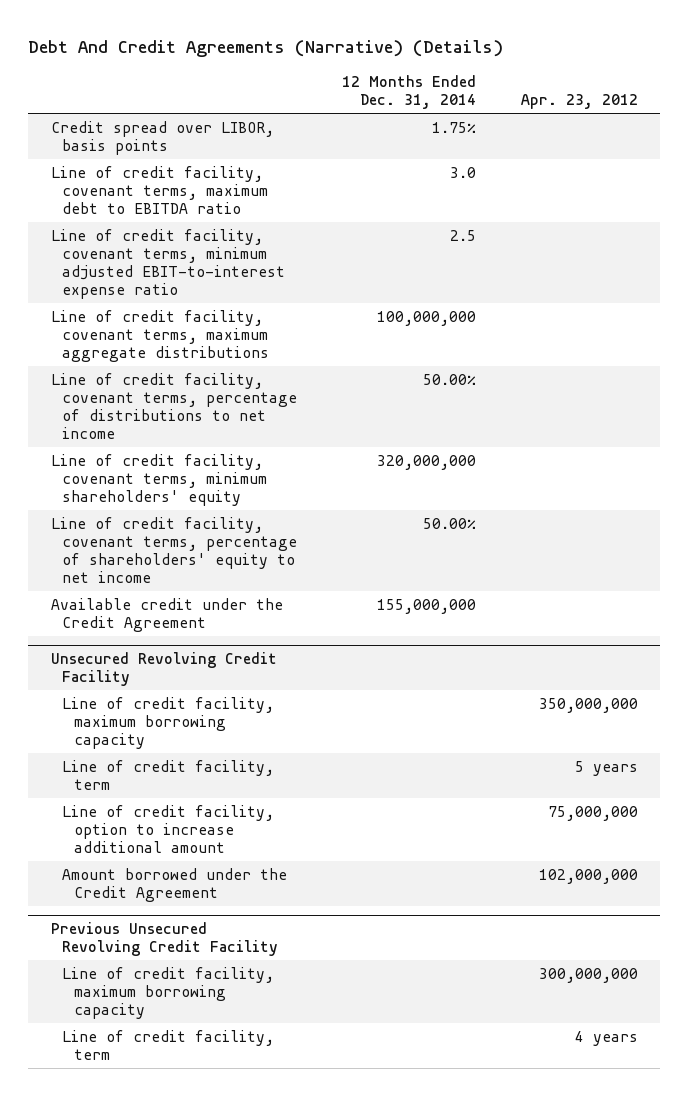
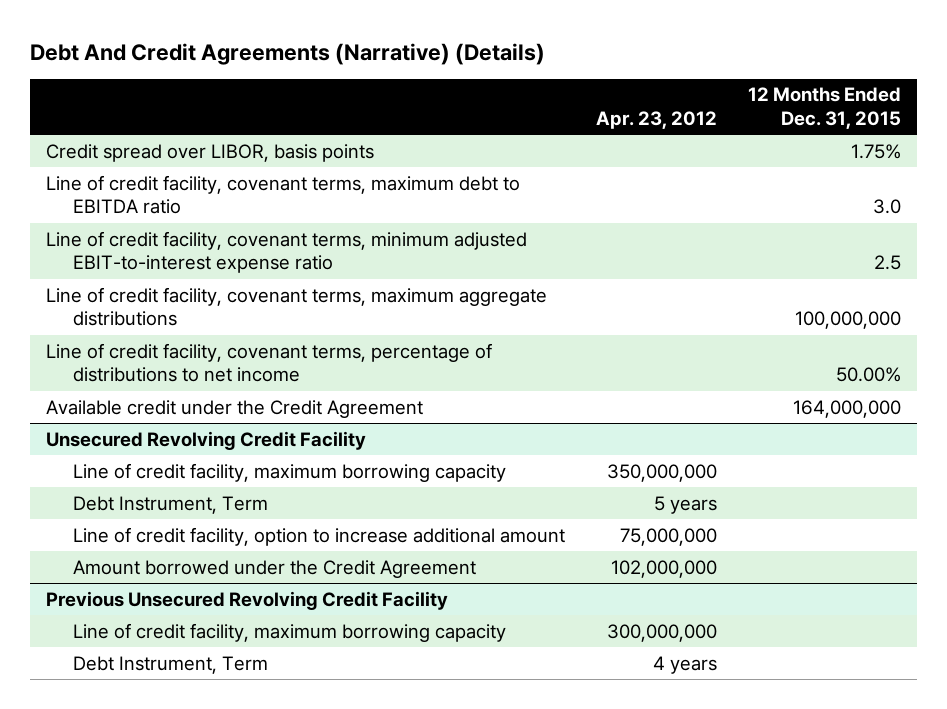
[341,75,476,110] 12 Months Ended Dec. 31, 2014 -> none
none -> [748,87,902,130] 12 Months Ended Dec. 31, 2015
[50,453,268,507] Line of credit facility, covenant terms, minimum shareholders' equity -> none
[50,516,298,584] Line of credit facility, covenant terms, percentage of shareholders' equity to net income -> none
[62,759,275,790] Line of credit facility, term -> none
none -> [72,495,268,514] Debt Instrument, Term
[62,1029,275,1060] Line of credit facility, term -> none
none -> [72,655,268,674] Debt Instrument, Term

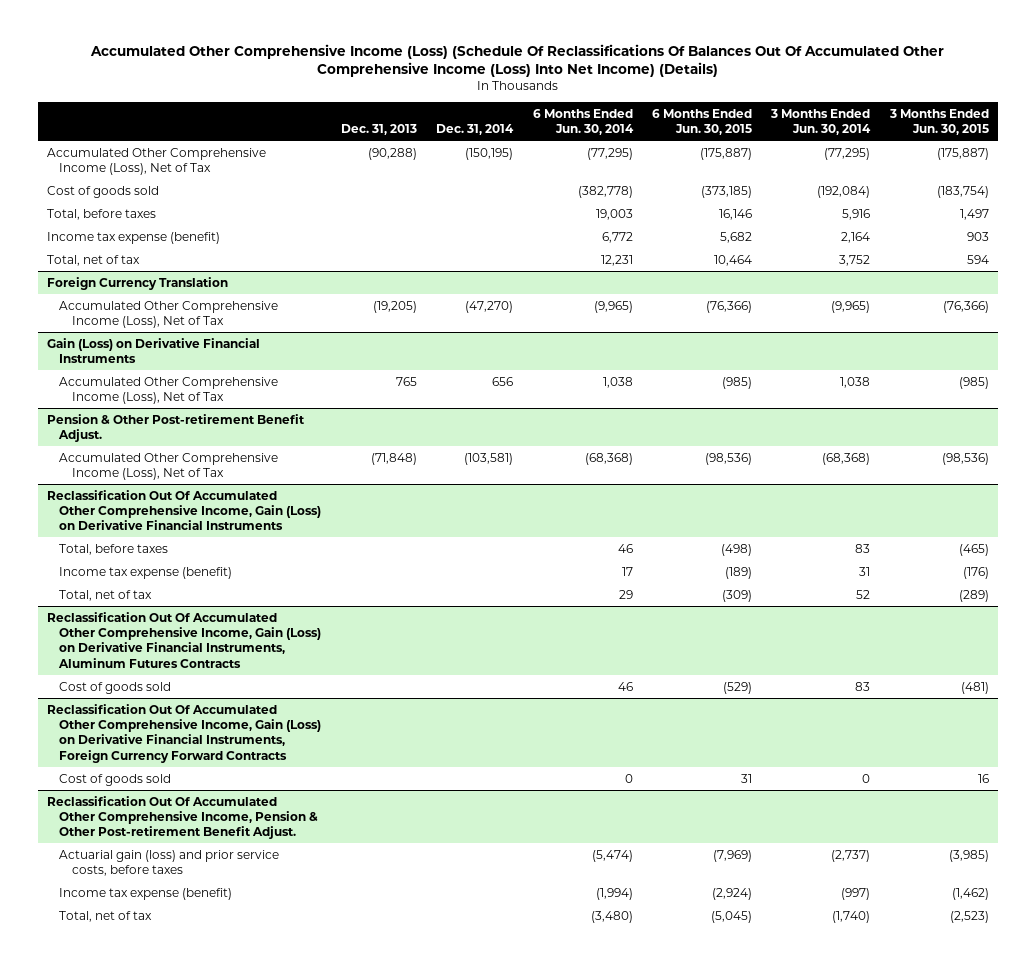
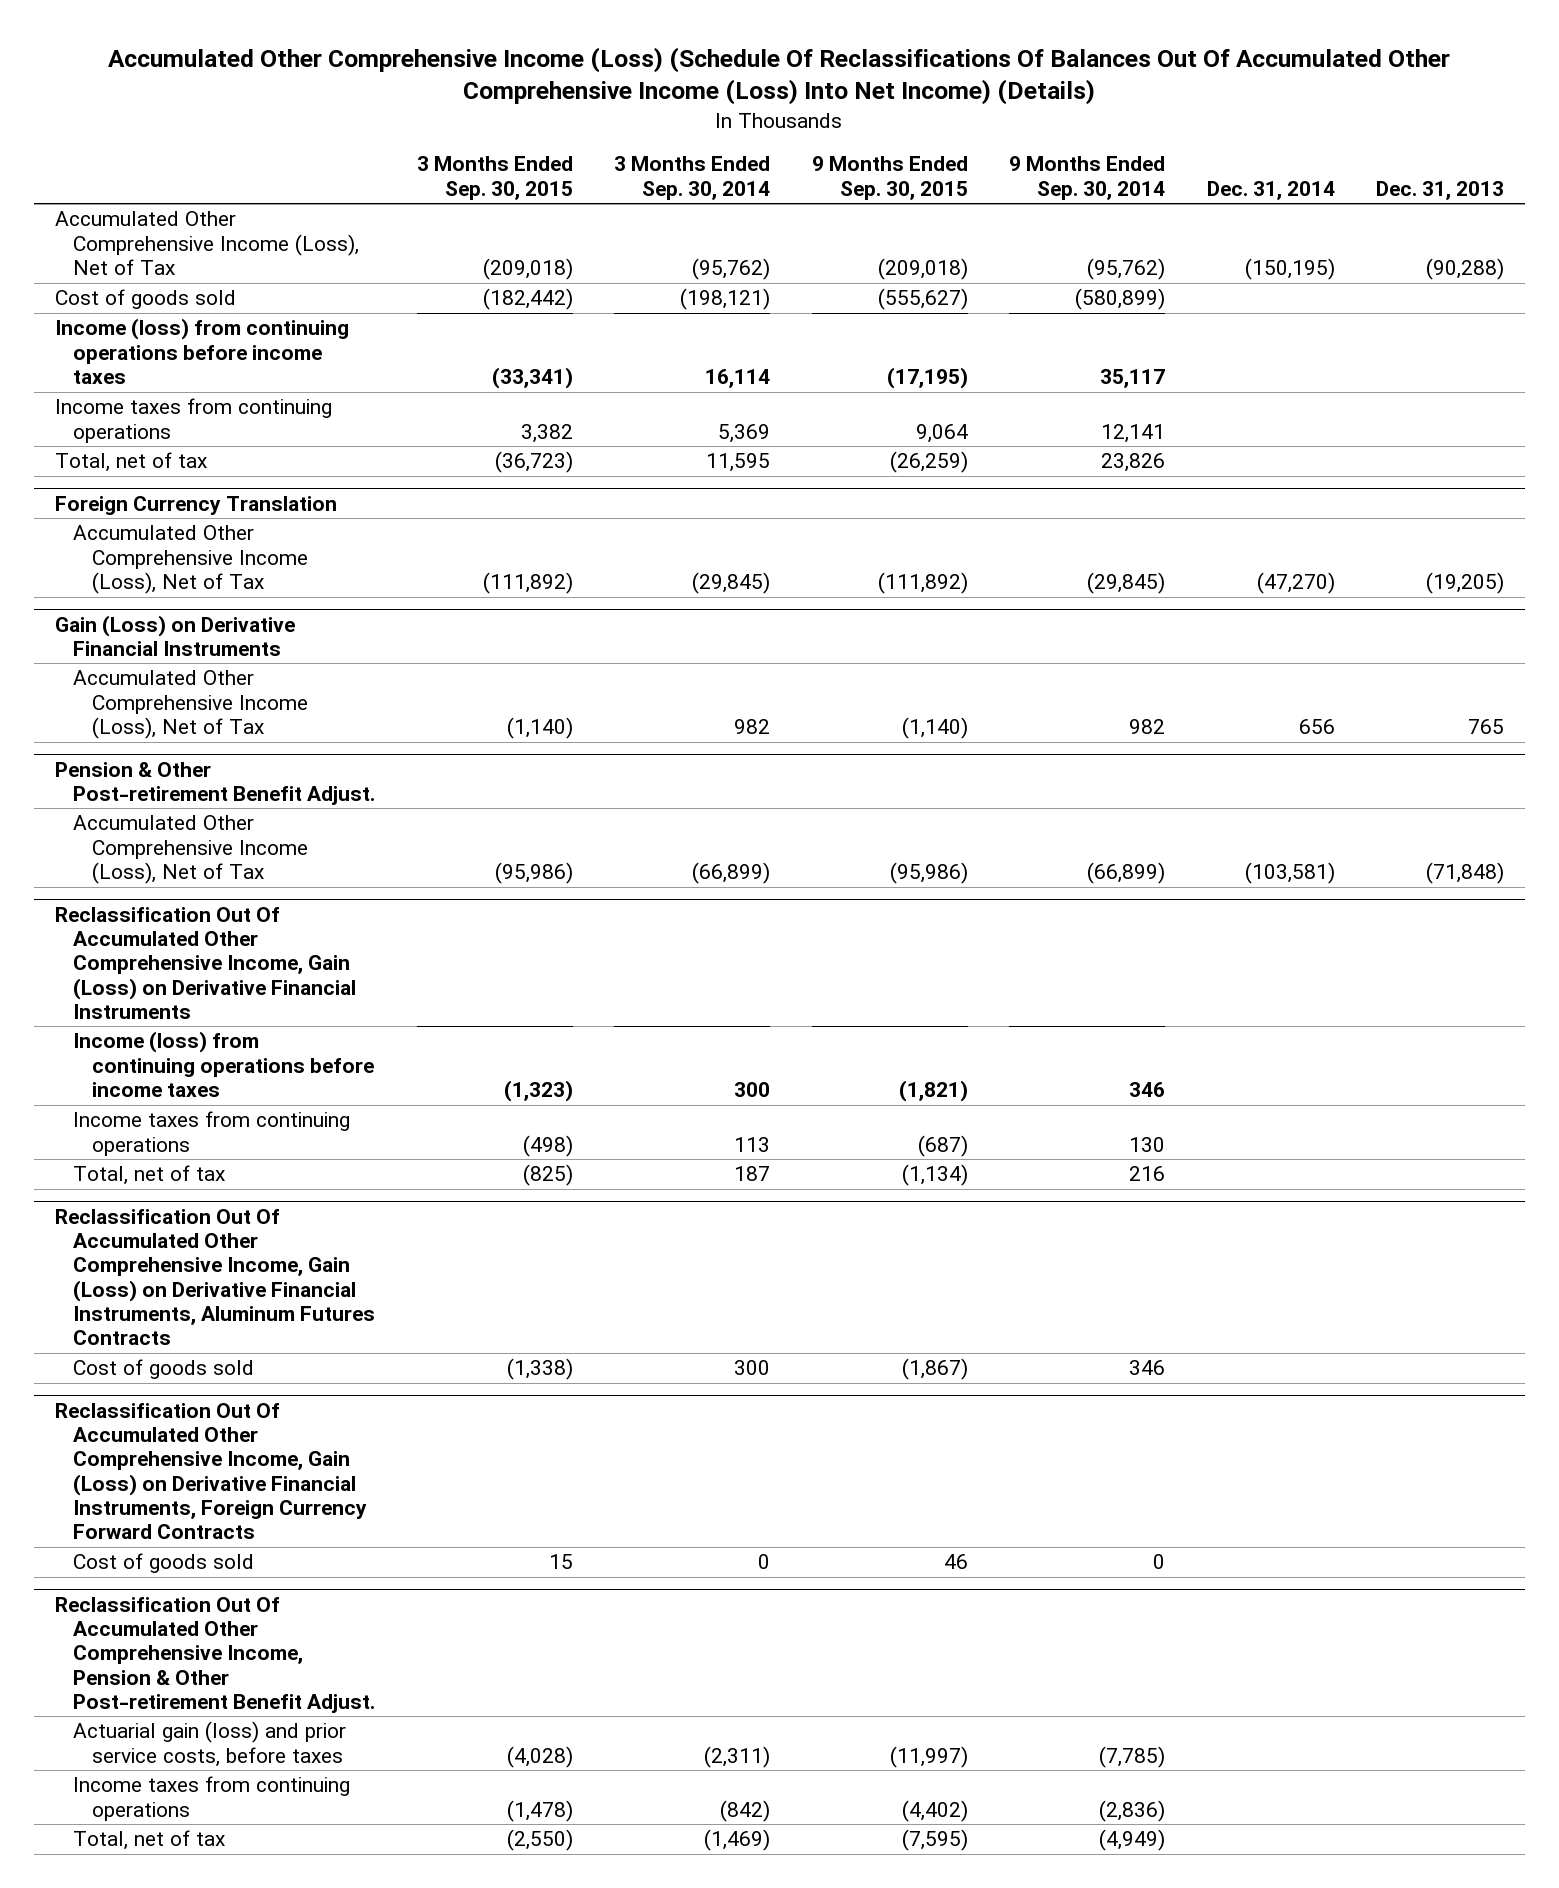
[532,108,634,136] 6 Months Ended Jun. 30, 2014 -> none
[651,108,752,136] 6 Months Ended Jun. 30, 2015 -> none
[770,108,872,136] 3 Months Ended Jun. 30, 2014 -> none
[888,108,989,136] 3 Months Ended Jun. 30, 2015 -> none
none -> [416,156,573,200] 3 Months Ended Sep. 30, 2015
none -> [614,156,771,200] 3 Months Ended Sep. 30, 2014
none -> [811,156,968,200] 9 Months Ended Sep. 30, 2015
none -> [1009,156,1166,200] 9 Months Ended Sep. 30, 2014
[47,208,157,220] Total, before taxes -> [54,318,349,385] Income (loss) from continuing operations before income taxes
[47,231,221,244] Income tax expense (benefit) -> [54,398,332,443] Income taxes from continuing operations
[59,543,169,555] Total, before taxes -> [73,1031,375,1098] Income (loss) from continuing operations before income taxes
[59,566,233,579] Income tax expense (benefit) -> [73,1111,351,1156] Income taxes from continuing operations
[59,887,233,900] Income tax expense (benefit) -> [73,1776,351,1821] Income taxes from continuing operations

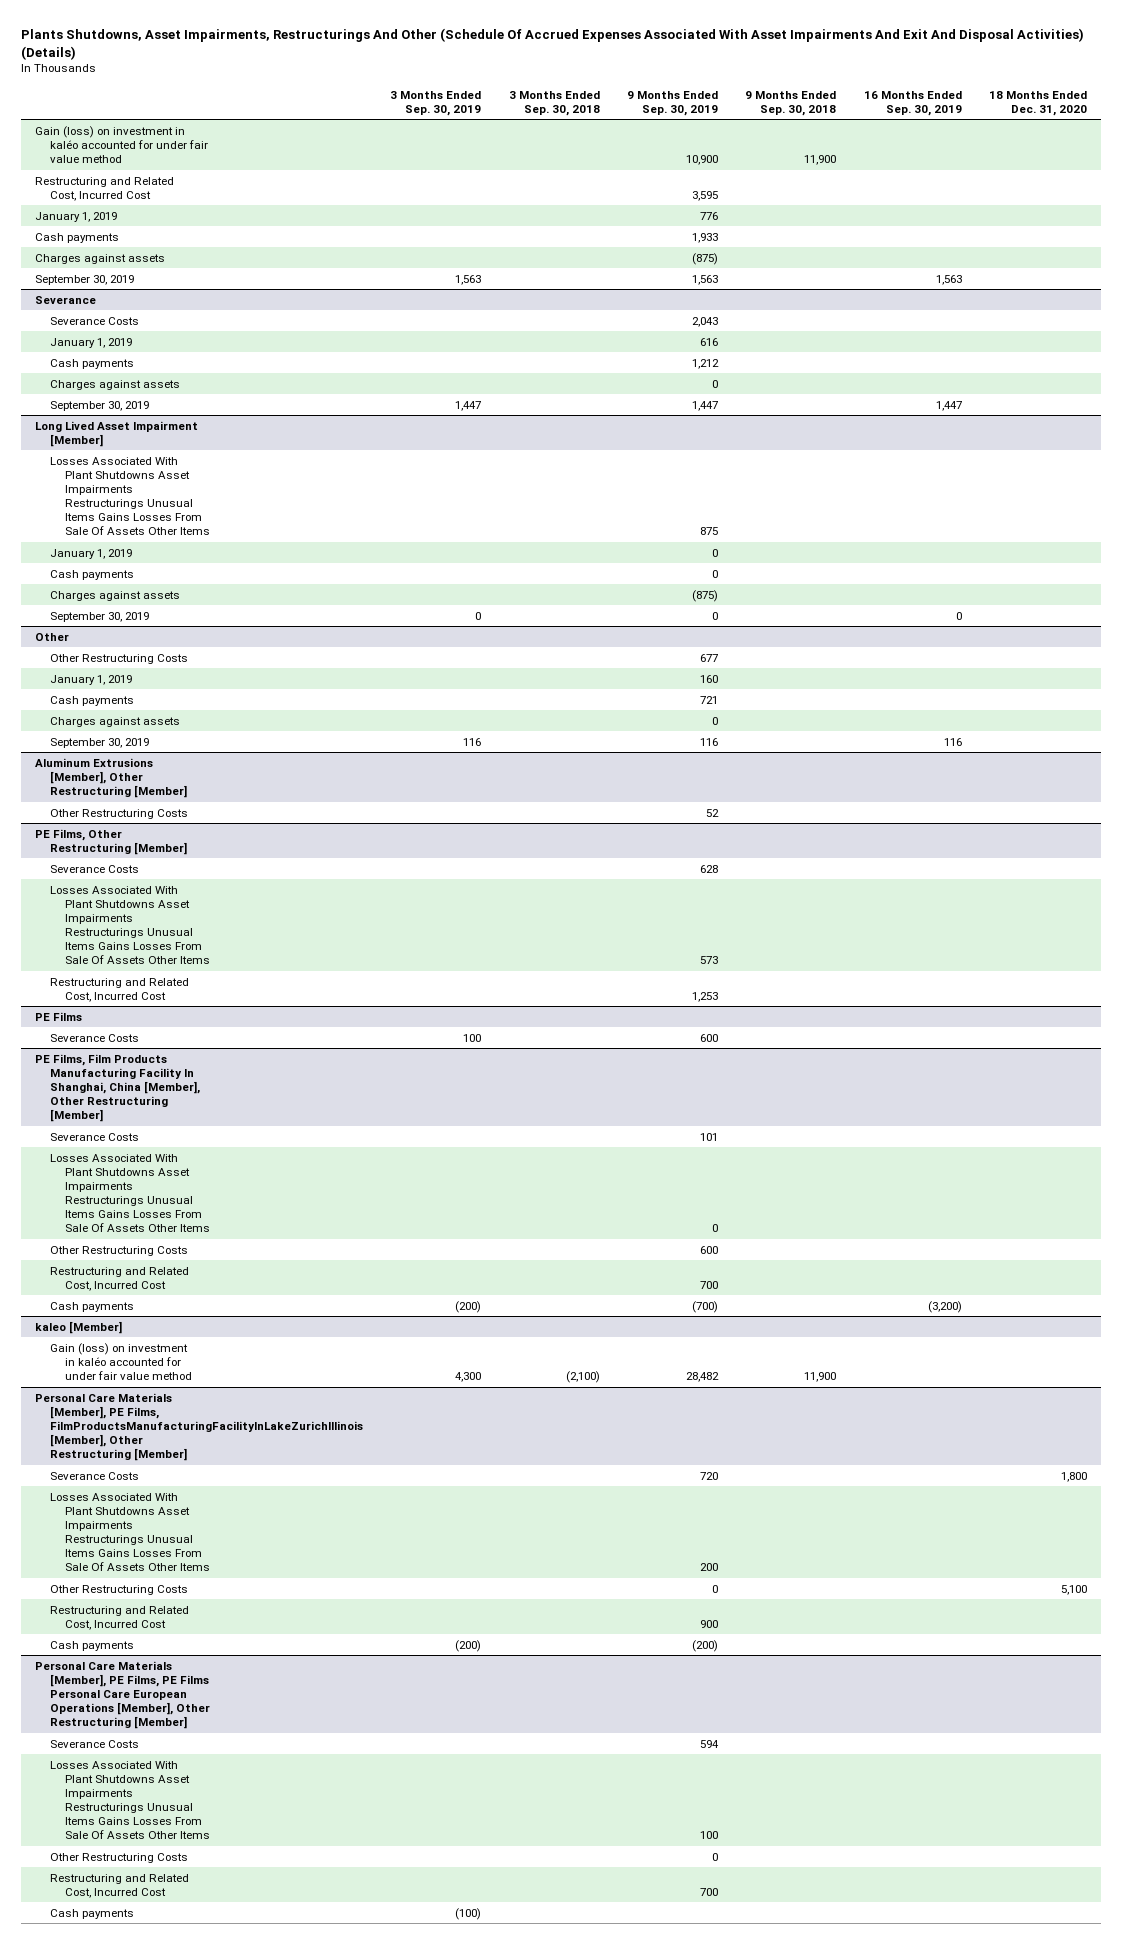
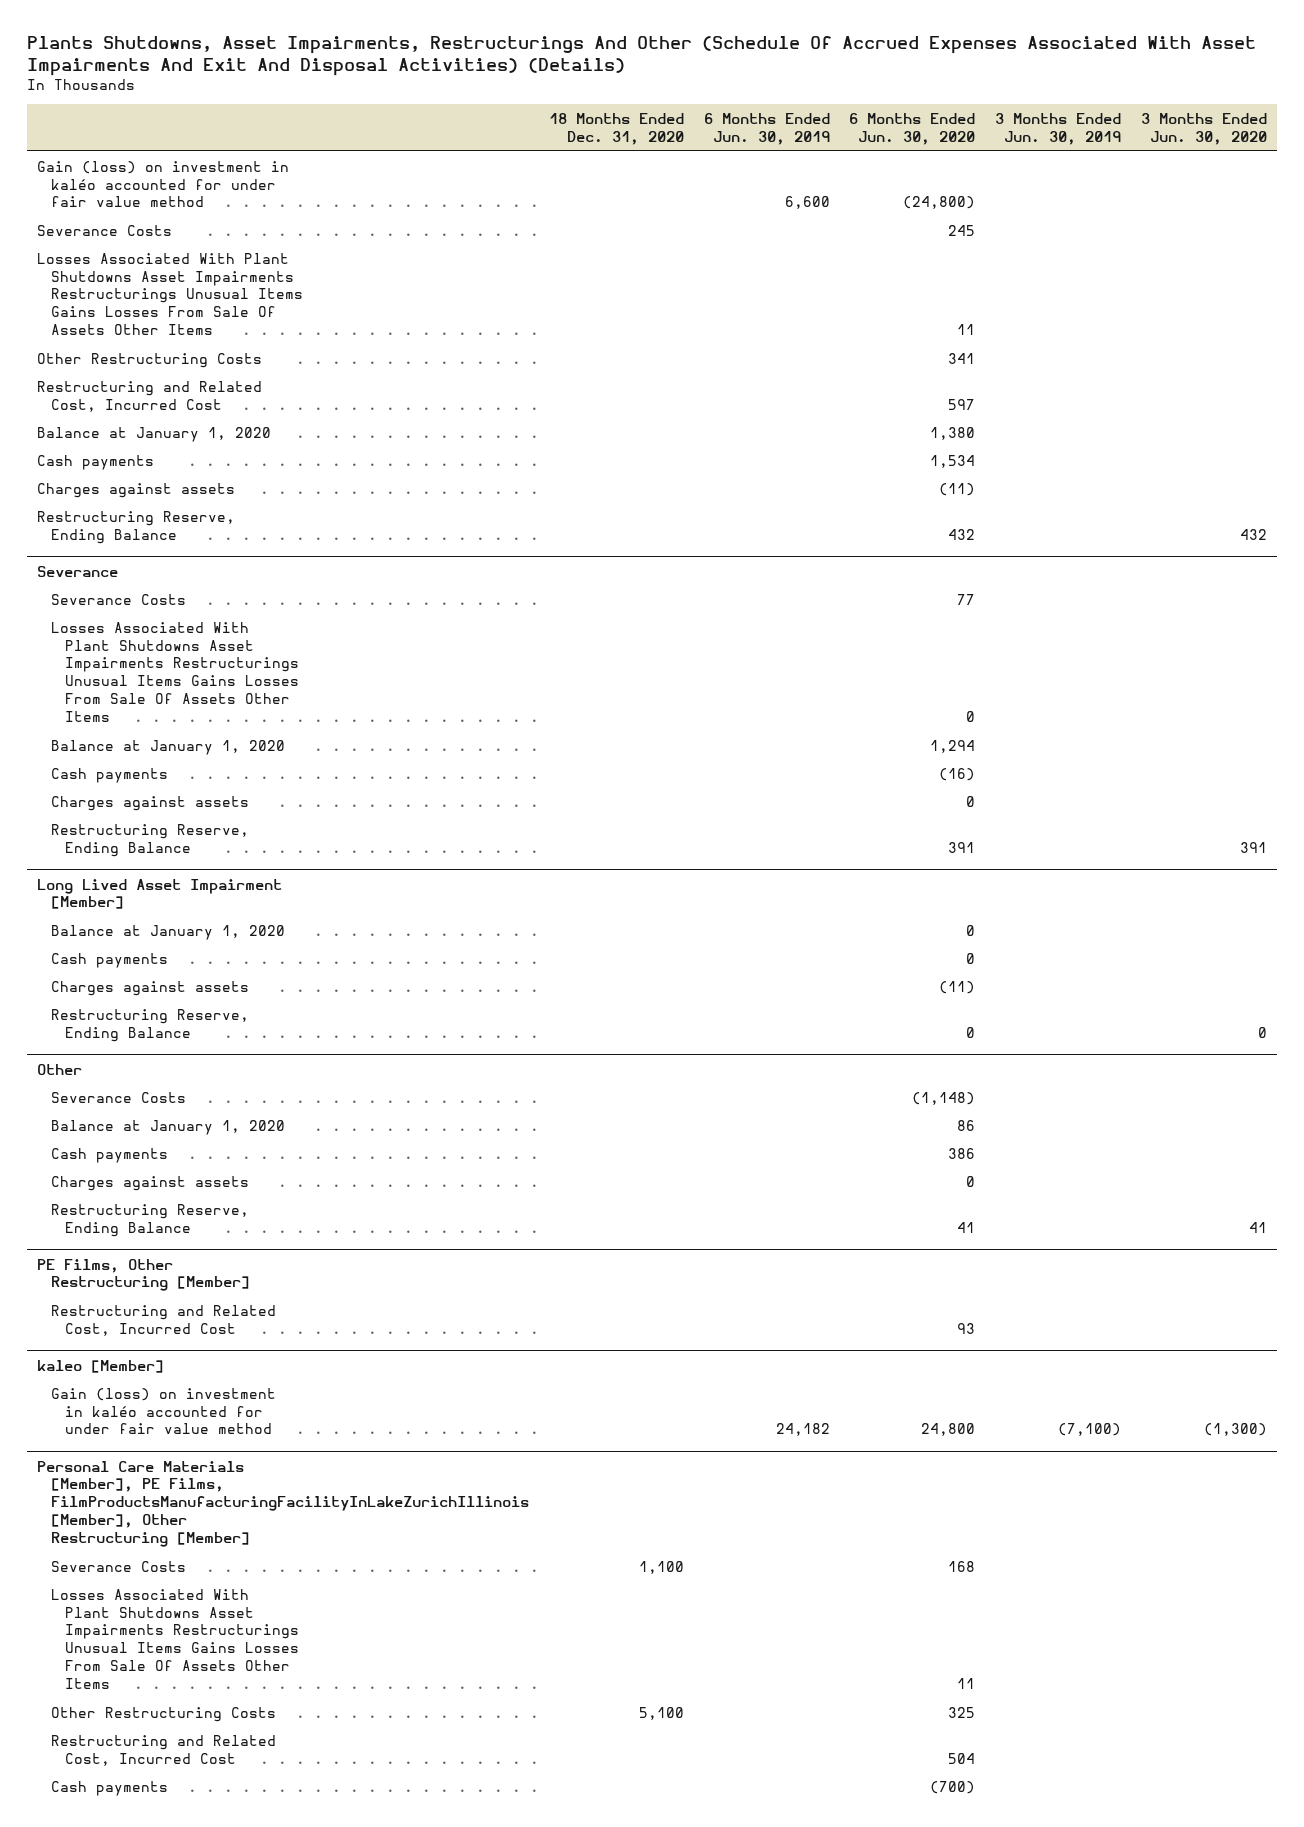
[390,90,482,116] 3 Months Ended Sep. 30, 2019 -> none
[508,90,600,116] 3 Months Ended Sep. 30, 2018 -> none
[626,90,718,116] 9 Months Ended Sep. 30, 2019 -> none
[745,90,837,116] 9 Months Ended Sep. 30, 2018 -> none
[863,90,962,116] 16 Months Ended Sep. 30, 2019 -> none
none -> [703,112,830,145] 6 Months Ended Jun. 30, 2019
none -> [849,112,976,145] 6 Months Ended Jun. 30, 2020
none -> [995,112,1122,145] 3 Months Ended Jun. 30, 2019
none -> [1140,112,1267,145] 3 Months Ended Jun. 30, 2020
none -> [36,224,172,236] Severance Costs
none -> [36,252,303,336] Losses Associated With Plant Shutdowns Asset Impairments Restructurings Unusual Items Gains Losses From Sale Of Assets Other Items
none -> [36,352,262,368] Other Restructuring Costs
[35,211,118,222] January 1, 2019 -> [36,426,271,442] Balance at January 1, 2020
[35,274,135,285] September 30, 2019 -> [36,510,235,544] Restructuring Reserve, Ending Balance
none -> [50,621,300,723] Losses Associated With Plant Shutdowns Asset Impairments Restructurings Unusual Items Gains Losses From Sale Of Assets Other Items
[49,337,132,348] January 1, 2019 -> [50,739,285,755] Balance at January 1, 2020
[49,400,149,411] September 30, 2019 -> [50,823,249,857] Restructuring Reserve, Ending Balance
[49,456,210,536] Losses Associated With Plant Shutdowns Asset Impairments Restructurings Unusual Items Gains Losses From Sale Of Assets Other Items -> none
[49,548,132,559] January 1, 2019 -> [50,924,285,940] Balance at January 1, 2020
[49,611,149,622] September 30, 2019 -> [50,1008,249,1042] Restructuring Reserve, Ending Balance
[49,653,188,664] Other Restructuring Costs -> none
none -> [50,1091,186,1103] Severance Costs
[49,674,132,685] January 1, 2019 -> [50,1119,285,1135] Balance at January 1, 2020
[35,757,187,799] Aluminum Extrusions [Member], Other Restructuring [Member] -> none
[49,808,188,819] Other Restructuring Costs -> none
[49,737,149,748] September 30, 2019 -> [50,1203,249,1237] Restructuring Reserve, Ending Balance
[49,864,139,873] Severance Costs -> none
[49,885,210,965] Losses Associated With Plant Shutdowns Asset Impairments Restructurings Unusual Items Gains Losses From Sale Of Assets Other Items -> none
[35,1011,83,1021] PE Films -> none
[49,1033,139,1042] Severance Costs -> none
[35,1053,200,1123] PE Films, Film Products Manufacturing Facility In Shanghai, China [Member], Other Restructuring [Member] -> none
[49,1132,139,1141] Severance Costs -> none
[49,1153,210,1233] Losses Associated With Plant Shutdowns Asset Impairments Restructurings Unusual Items Gains Losses From Sale Of Assets Other Items -> none
[49,1245,188,1256] Other Restructuring Costs -> none
[49,1266,189,1291] Restructuring and Related Cost, Incurred Cost -> none
[49,1301,134,1312] Cash payments -> none
[1061,1471,1088,1482] 1,800 -> [638,1560,684,1574] 1,100
[35,1660,210,1730] Personal Care Materials [Member], PE Films, PE Films Personal Care European Operations [Member], Other Restructuring [Member] -> none
[49,1739,139,1748] Severance Costs -> none
[49,1760,210,1840] Losses Associated With Plant Shutdowns Asset Impairments Restructurings Unusual Items Gains Losses From Sale Of Assets Other Items -> none
[49,1852,188,1863] Other Restructuring Costs -> none
[49,1873,189,1898] Restructuring and Related Cost, Incurred Cost -> none
[49,1908,134,1919] Cash payments -> none

